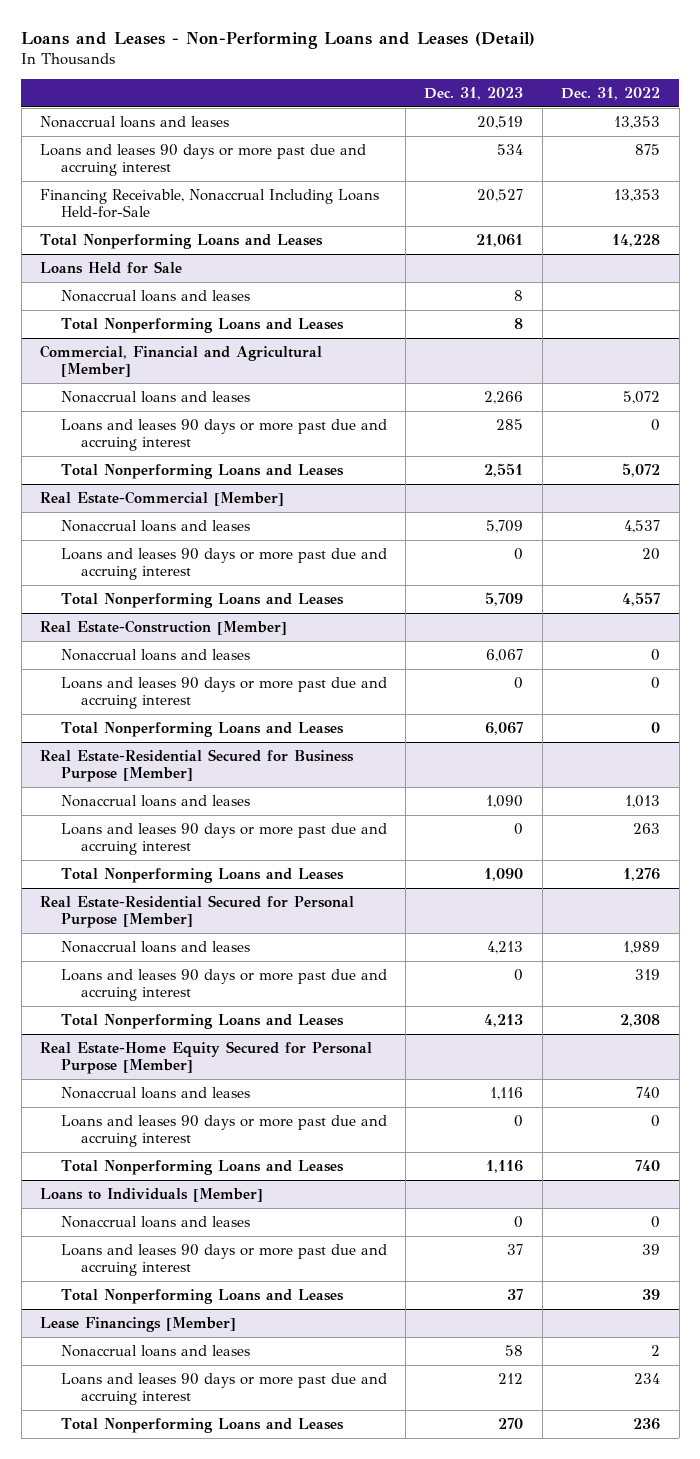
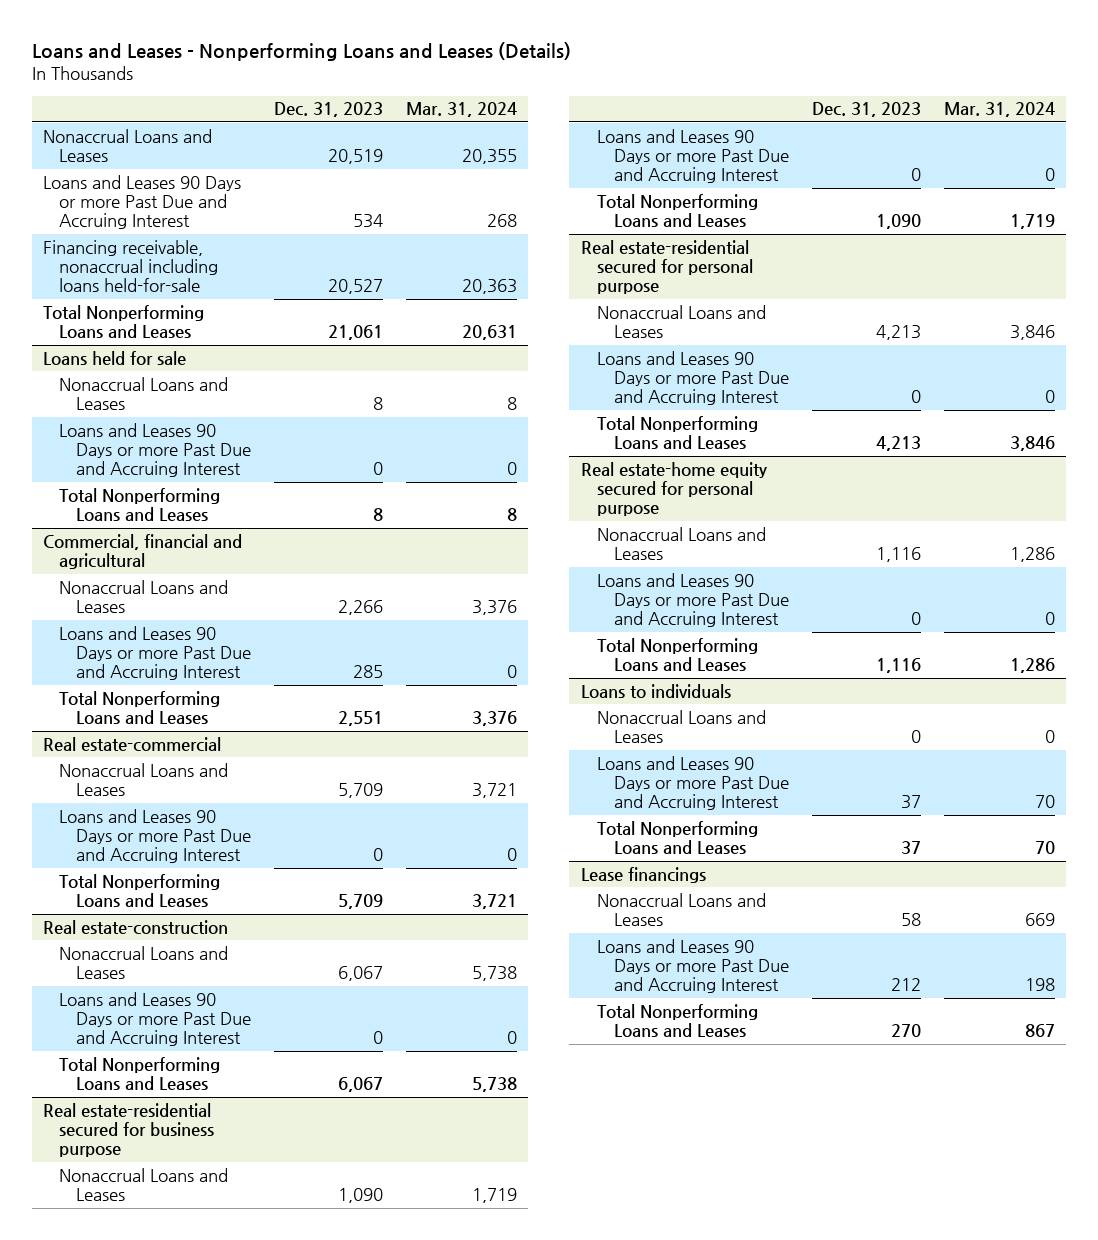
[21,32,536,50] Loans and Leases - Non-Performing Loans and Leases (Detail) -> [31,42,571,62] Loans and Leases - Nonperforming Loans and Leases (Details)
[561,86,661,100] Dec. 31, 2022 -> none
none -> [405,102,517,118] Mar. 31, 2024
[40,116,230,129] Nonaccrual loans and leases -> [43,128,213,163] Nonaccrual Loans and Leases
[40,144,367,177] Loans and leases 90 days or more past due and accruing interest -> [43,174,242,230] Loans and Leases 90 Days or more Past Due and Accruing Interest
[40,189,380,219] Financing Receivable, Nonaccrual Including Loans Held-for-Sale -> [43,239,219,293] Financing receivable, nonaccrual including loans held-for-sale
[40,261,183,275] Loans Held for Sale -> [43,350,187,365] Loans held for sale
[60,290,250,303] Nonaccrual loans and leases -> [59,376,229,411] Nonaccrual Loans and Leases
none -> [59,422,251,478] Loans and Leases 90 Days or more Past Due and Accruing Interest
[40,345,323,378] Commercial, Financial and Agricultural [Member] -> [43,533,243,570] Commercial, financial and agricultural
[60,391,250,404] Nonaccrual loans and leases -> [59,579,229,614] Nonaccrual Loans and Leases
[60,419,387,452] Loans and leases 90 days or more past due and accruing interest -> [59,625,251,681] Loans and Leases 90 Days or more Past Due and Accruing Interest
[40,491,285,507] Real Estate-Commercial [Member] -> [43,736,222,752] Real estate-commercial
[60,520,250,533] Nonaccrual loans and leases -> [59,762,229,797] Nonaccrual Loans and Leases
[60,548,387,581] Loans and leases 90 days or more past due and accruing interest -> [59,808,251,864] Loans and Leases 90 Days or more Past Due and Accruing Interest
[40,620,288,636] Real Estate-Construction [Member] -> [43,919,229,935] Real estate-construction
[60,649,250,662] Nonaccrual loans and leases -> [59,945,229,980] Nonaccrual Loans and Leases
[60,677,387,710] Loans and leases 90 days or more past due and accruing interest -> [59,991,251,1047] Loans and Leases 90 Days or more Past Due and Accruing Interest
[40,749,355,783] Real Estate-Residential Secured for Business Purpose [Member] -> [43,1102,215,1158] Real estate-residential secured for business purpose
[60,795,250,808] Nonaccrual loans and leases -> [59,1167,229,1202] Nonaccrual Loans and Leases
[60,823,387,856] Loans and leases 90 days or more past due and accruing interest -> [597,128,789,184] Loans and Leases 90 Days or more Past Due and Accruing Interest
[40,895,355,929] Real Estate-Residential Secured for Personal Purpose [Member] -> [580,239,754,295] Real estate-residential secured for personal purpose
[60,941,250,954] Nonaccrual loans and leases -> [597,304,767,339] Nonaccrual Loans and Leases
[60,969,387,1002] Loans and leases 90 days or more past due and accruing interest -> [597,350,789,406] Loans and Leases 90 Days or more Past Due and Accruing Interest
[40,1041,373,1075] Real Estate-Home Equity Secured for Personal Purpose [Member] -> [580,461,767,517] Real estate-home equity secured for personal purpose
[60,1087,250,1100] Nonaccrual loans and leases -> [597,526,767,561] Nonaccrual Loans and Leases
[60,1115,387,1148] Loans and leases 90 days or more past due and accruing interest -> [597,572,789,628] Loans and Leases 90 Days or more Past Due and Accruing Interest
[40,1188,264,1203] Loans to Individuals [Member] -> [580,683,731,698] Loans to individuals
[60,1216,250,1229] Nonaccrual loans and leases -> [597,709,767,744] Nonaccrual Loans and Leases
[60,1244,387,1277] Loans and leases 90 days or more past due and accruing interest -> [597,755,789,811] Loans and Leases 90 Days or more Past Due and Accruing Interest
[40,1317,237,1333] Lease Financings [Member] -> [580,866,706,883] Lease financings
[60,1345,250,1358] Nonaccrual loans and leases -> [597,892,767,927] Nonaccrual Loans and Leases
[60,1373,387,1406] Loans and leases 90 days or more past due and accruing interest -> [597,938,789,994] Loans and Leases 90 Days or more Past Due and Accruing Interest

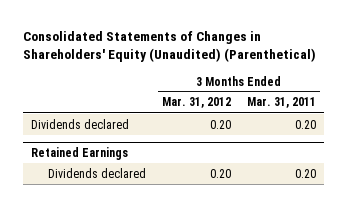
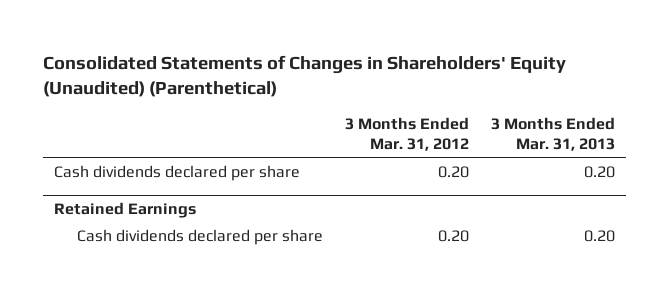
[247,97,317,109] Mar. 31, 2011 -> none
none -> [491,116,616,151] 3 Months Ended Mar. 31, 2013
[30,118,129,129] Dividends declared -> [54,164,301,181] Cash dividends declared per share
[48,167,147,178] Dividends declared -> [77,228,324,245] Cash dividends declared per share

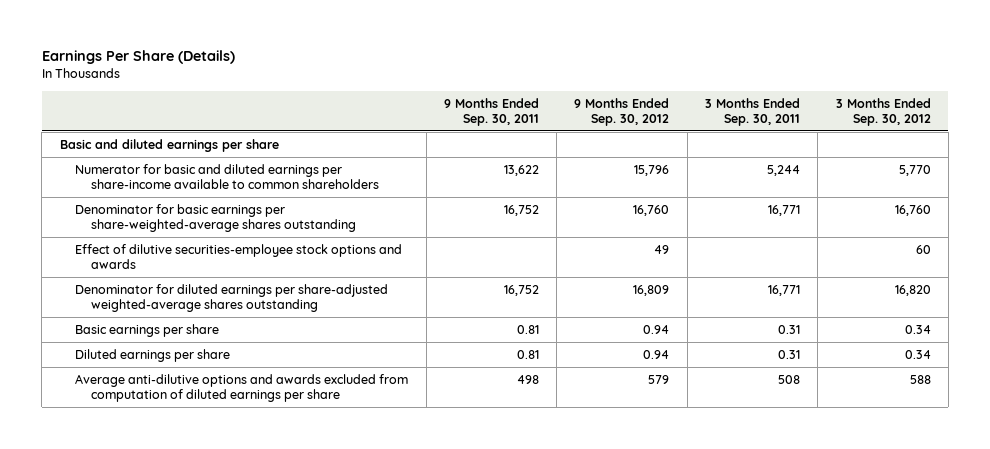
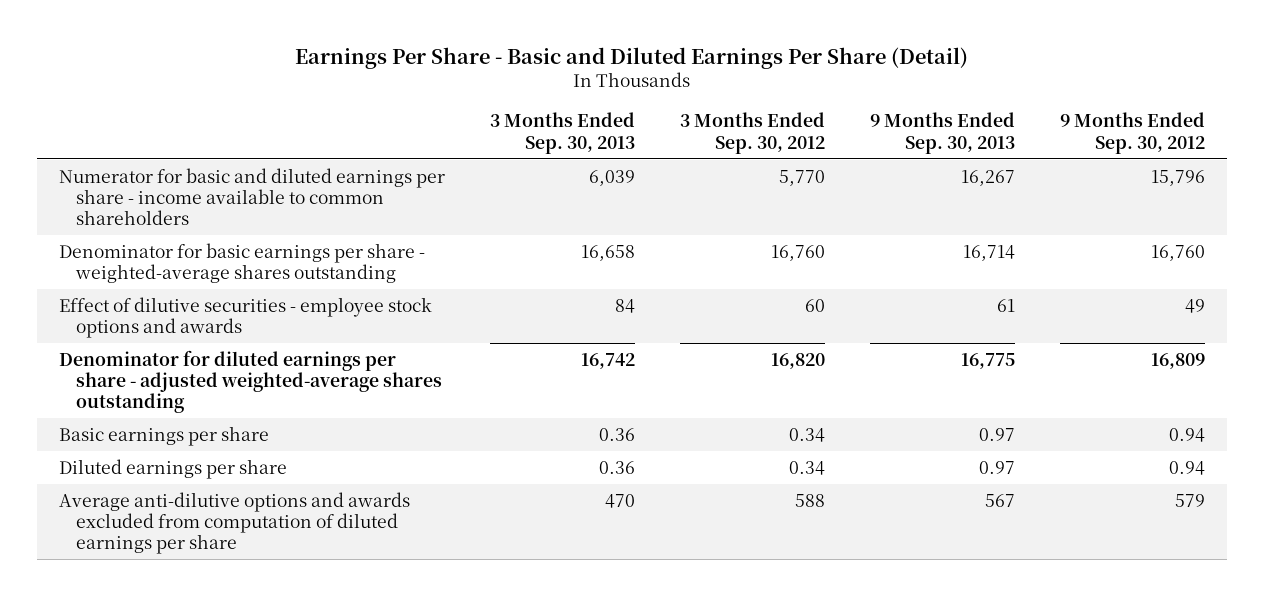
[41,50,235,65] Earnings Per Share (Details) -> [294,46,968,69] Earnings Per Share - Basic and Diluted Earnings Per Share (Detail)
[443,97,539,126] 9 Months Ended Sep. 30, 2011 -> none
[705,97,801,126] 3 Months Ended Sep. 30, 2011 -> none
none -> [490,112,636,154] 3 Months Ended Sep. 30, 2013
none -> [869,112,1015,154] 9 Months Ended Sep. 30, 2013
[59,139,279,153] Basic and diluted earnings per share -> none
[75,164,380,190] Numerator for basic and diluted earnings per share-income available to common shareholders -> [59,167,446,226] Numerator for basic and diluted earnings per share - income available to common shareholders
[75,204,357,233] Denominator for basic earnings per share-weighted-average shares outstanding -> [59,242,426,284] Denominator for basic earnings per share - weighted-average shares outstanding
[75,244,403,270] Effect of dilutive securities-employee stock options and awards -> [59,296,433,339] Effect of dilutive securities - employee stock options and awards
[75,284,389,313] Denominator for diluted earnings per share-adjusted weighted-average shares outstanding -> [59,349,443,414] Denominator for diluted earnings per share - adjusted weighted-average shares outstanding

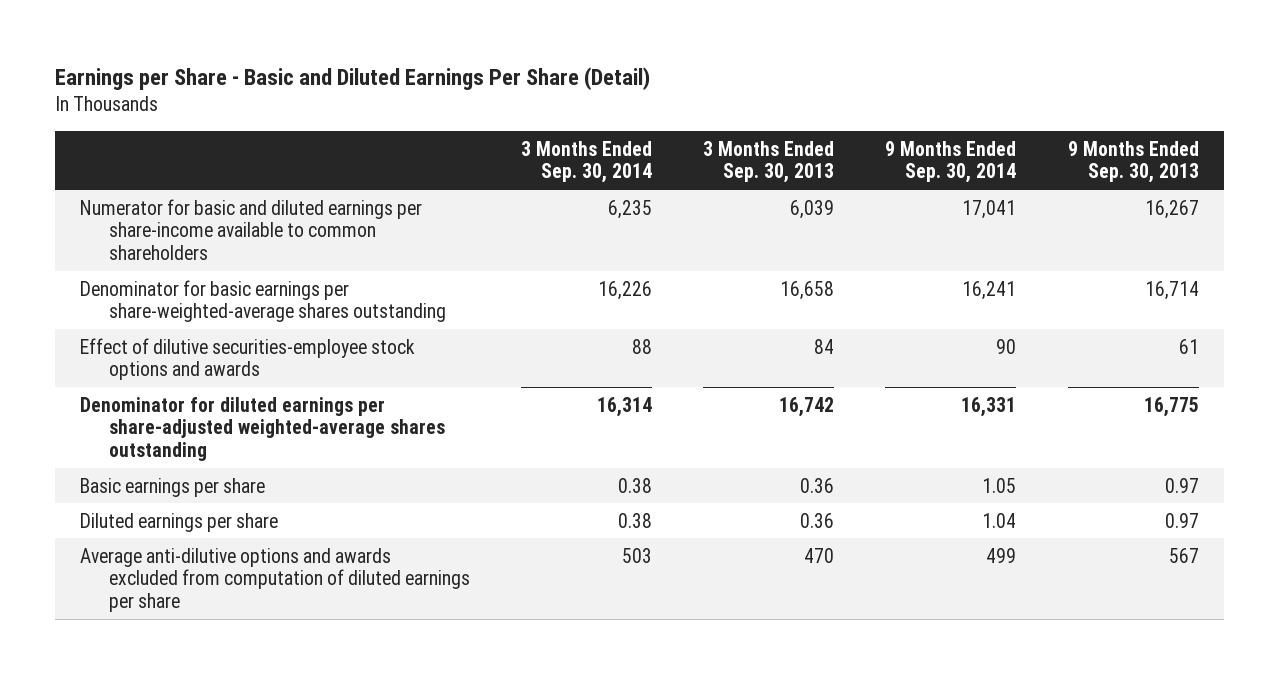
[294,46,968,69] Earnings Per Share - Basic and Diluted Earnings Per Share (Detail) -> [54,66,650,90] Earnings per Share - Basic and Diluted Earnings Per Share (Detail)
[679,112,825,154] 3 Months Ended Sep. 30, 2012 -> none
[1059,112,1205,154] 9 Months Ended Sep. 30, 2012 -> none
none -> [520,140,652,184] 3 Months Ended Sep. 30, 2014
none -> [885,140,1017,184] 9 Months Ended Sep. 30, 2014
[59,167,446,226] Numerator for basic and diluted earnings per share - income available to common shareholders -> [80,198,423,260] Numerator for basic and diluted earnings per share-income available to common shareholders
[59,242,426,284] Denominator for basic earnings per share - weighted-average shares outstanding -> [80,279,446,323] Denominator for basic earnings per share-weighted-average shares outstanding
[59,296,433,339] Effect of dilutive securities - employee stock options and awards -> [80,337,416,381] Effect of dilutive securities-employee stock options and awards
[59,349,443,414] Denominator for diluted earnings per share - adjusted weighted-average shares outstanding -> [80,396,445,461] Denominator for diluted earnings per share-adjusted weighted-average shares outstanding

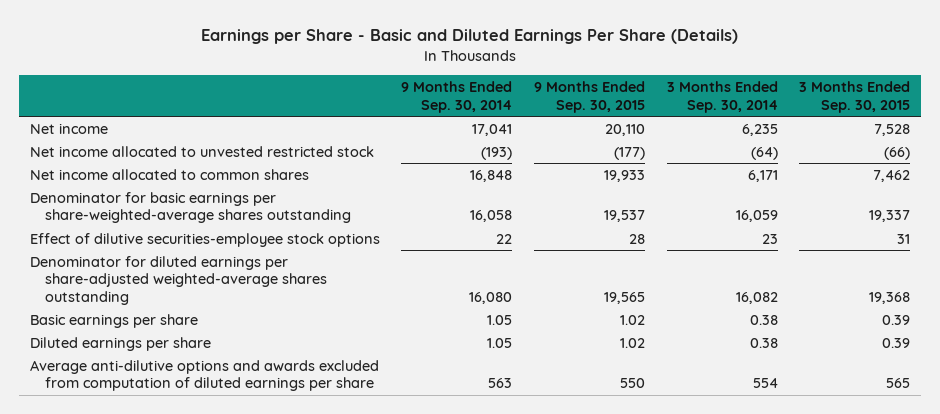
[54,66,650,90] Earnings per Share - Basic and Diluted Earnings Per Share (Detail) -> [201,29,739,45] Earnings per Share - Basic and Diluted Earnings Per Share (Details)
[703,140,835,184] 3 Months Ended Sep. 30, 2013 -> none
[1067,140,1199,184] 9 Months Ended Sep. 30, 2013 -> none
none -> [534,81,646,113] 9 Months Ended Sep. 30, 2015
none -> [799,81,911,113] 3 Months Ended Sep. 30, 2015
[80,198,423,260] Numerator for basic and diluted earnings per share-income available to common shareholders -> [29,122,108,134] Net income
none -> [29,145,374,157] Net income allocated to unvested restricted stock
none -> [29,168,309,180] Net income allocated to common shares
[597,280,652,300] 16,226 -> [735,210,778,223] 16,059
[962,280,1017,300] 16,241 -> [470,210,513,223] 16,058
[80,337,416,381] Effect of dilutive securities-employee stock options and awards -> [29,232,380,247] Effect of dilutive securities-employee stock options
[631,338,652,354] 88 -> [761,233,778,244] 23
[996,338,1017,354] 90 -> [496,233,513,244] 22
[596,396,652,417] 16,314 -> [735,292,778,305] 16,082
[961,396,1017,417] 16,331 -> [469,292,513,305] 16,080
[982,512,1017,528] 1.04 -> [487,337,513,348] 1.05
[621,547,652,563] 503 -> [752,378,778,389] 554
[986,547,1017,563] 499 -> [488,378,513,389] 563

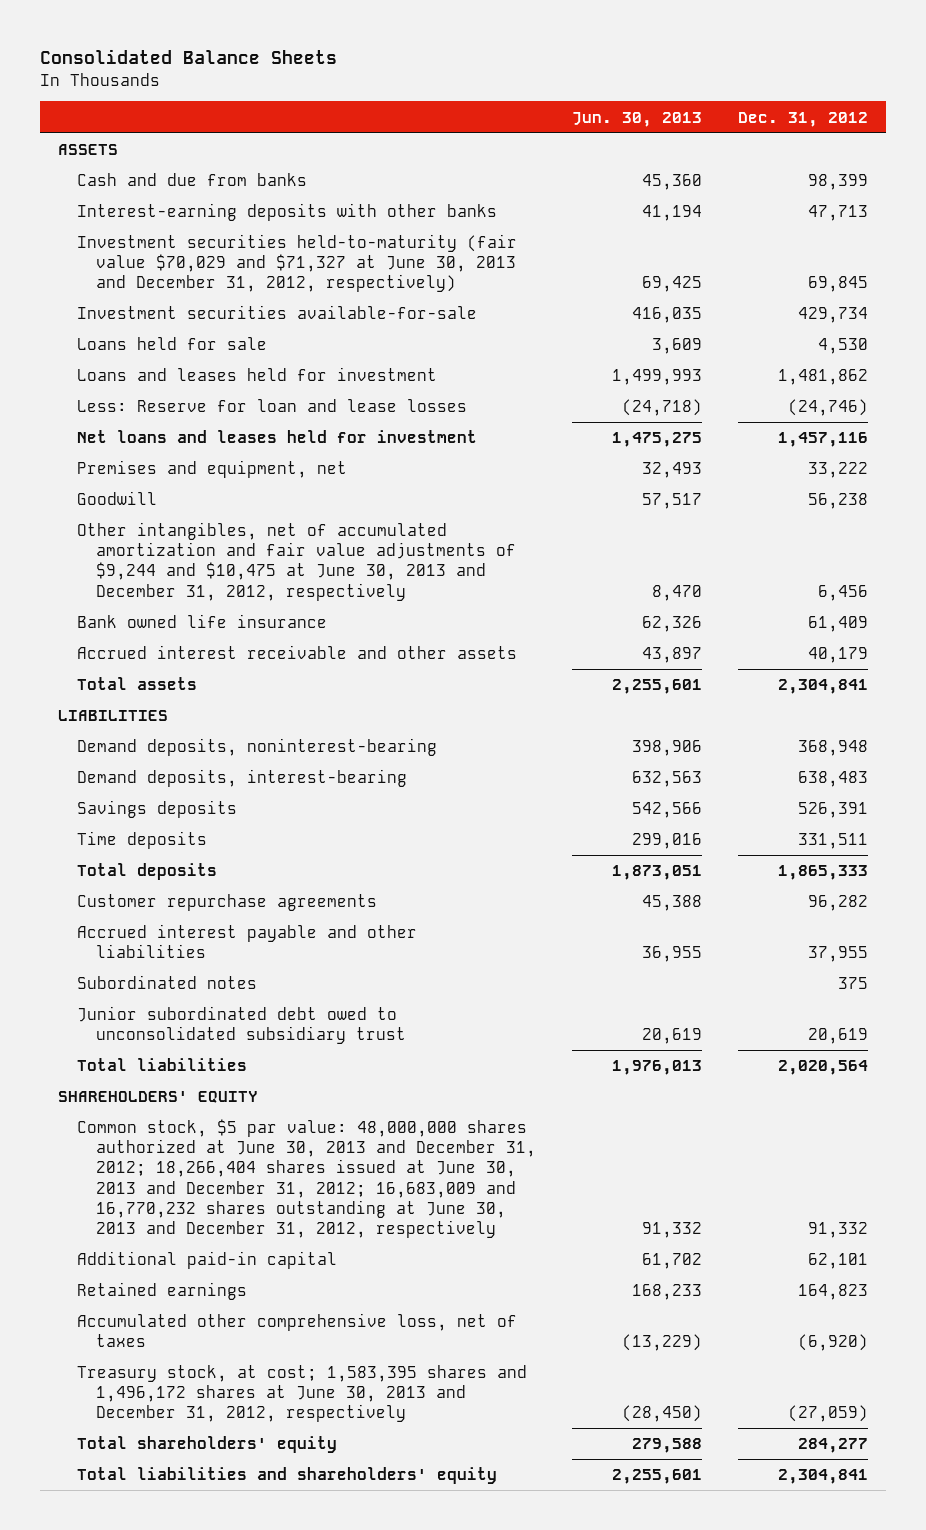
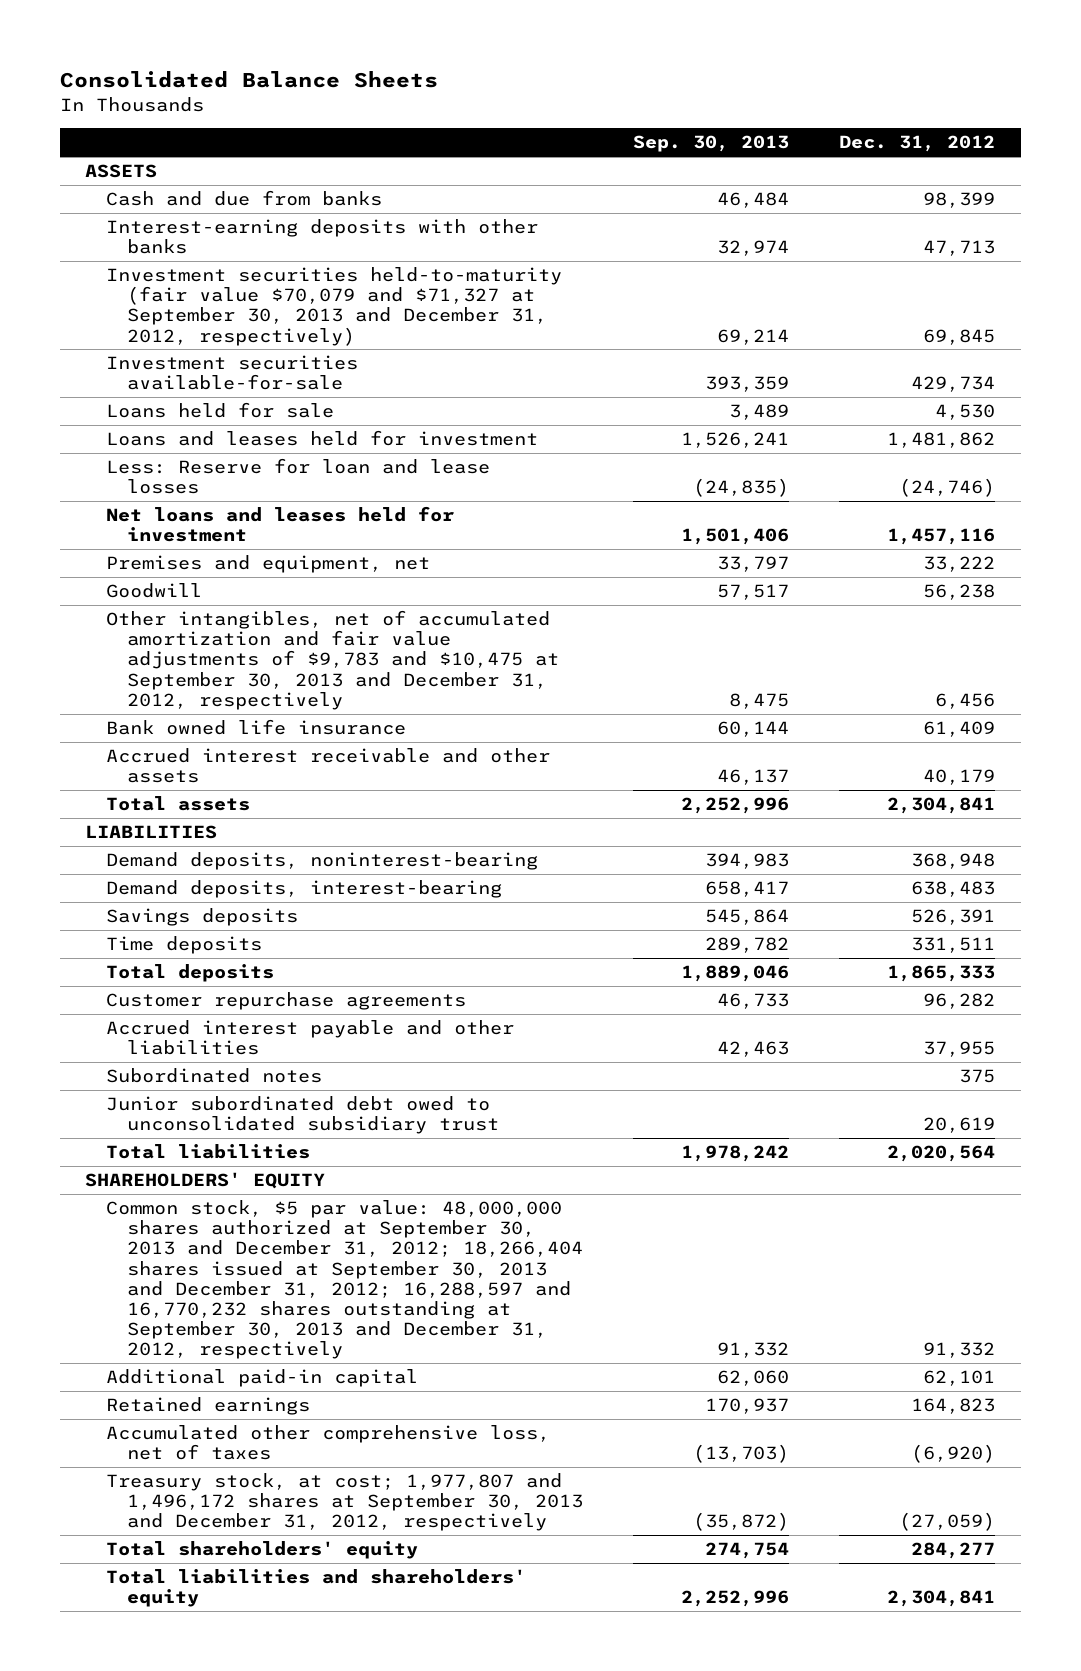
[571,111,702,127] Jun. 30, 2013 -> none
none -> [632,135,789,153] Sep. 30, 2013
[76,234,517,293] Investment securities held-to-maturity (fair value $70,029 and $71,327 at June 30, 2013 and December 31, 2012, respectively) -> [105,267,562,346] Investment securities held-to-maturity (fair value $70,079 and $71,327 at September 30, 2013 and December 31, 2012, respectively)
[76,522,516,601] Other intangibles, net of accumulated amortization and fair value adjustments of $9,244 and $10,475 at June 30, 2013 and December 31, 2012, respectively -> [105,610,559,710] Other intangibles, net of accumulated amortization and fair value adjustments of $9,783 and $10,475 at September 30, 2013 and December 31, 2012, respectively
[76,1119,536,1239] Common stock, $5 par value: 48,000,000 shares authorized at June 30, 2013 and December 31, 2012; 18,266,404 shares issued at June 30, 2013 and December 31, 2012; 16,683,009 and 16,770,232 shares outstanding at June 30, 2013 and December 31, 2012, respectively -> [105,1200,583,1360] Common stock, $5 par value: 48,000,000 shares authorized at September 30, 2013 and December 31, 2012; 18,266,404 shares issued at September 30, 2013 and December 31, 2012; 16,288,597 and 16,770,232 shares outstanding at September 30, 2013 and December 31, 2012, respectively
[76,1365,527,1423] Treasury stock, at cost; 1,583,395 shares and 1,496,172 shares at June 30, 2013 and December 31, 2012, respectively -> [105,1473,583,1532] Treasury stock, at cost; 1,977,807 and 1,496,172 shares at September 30, 2013 and December 31, 2012, respectively

